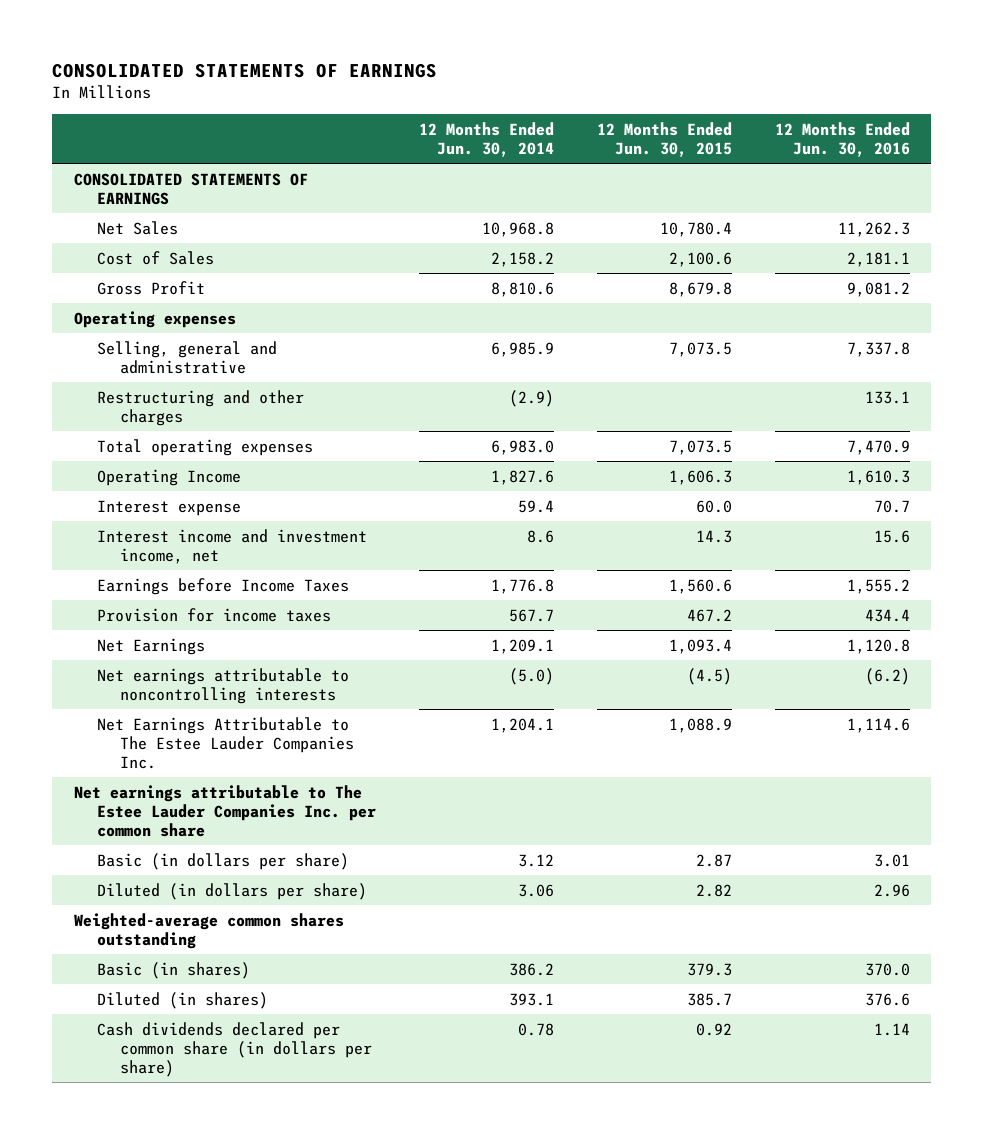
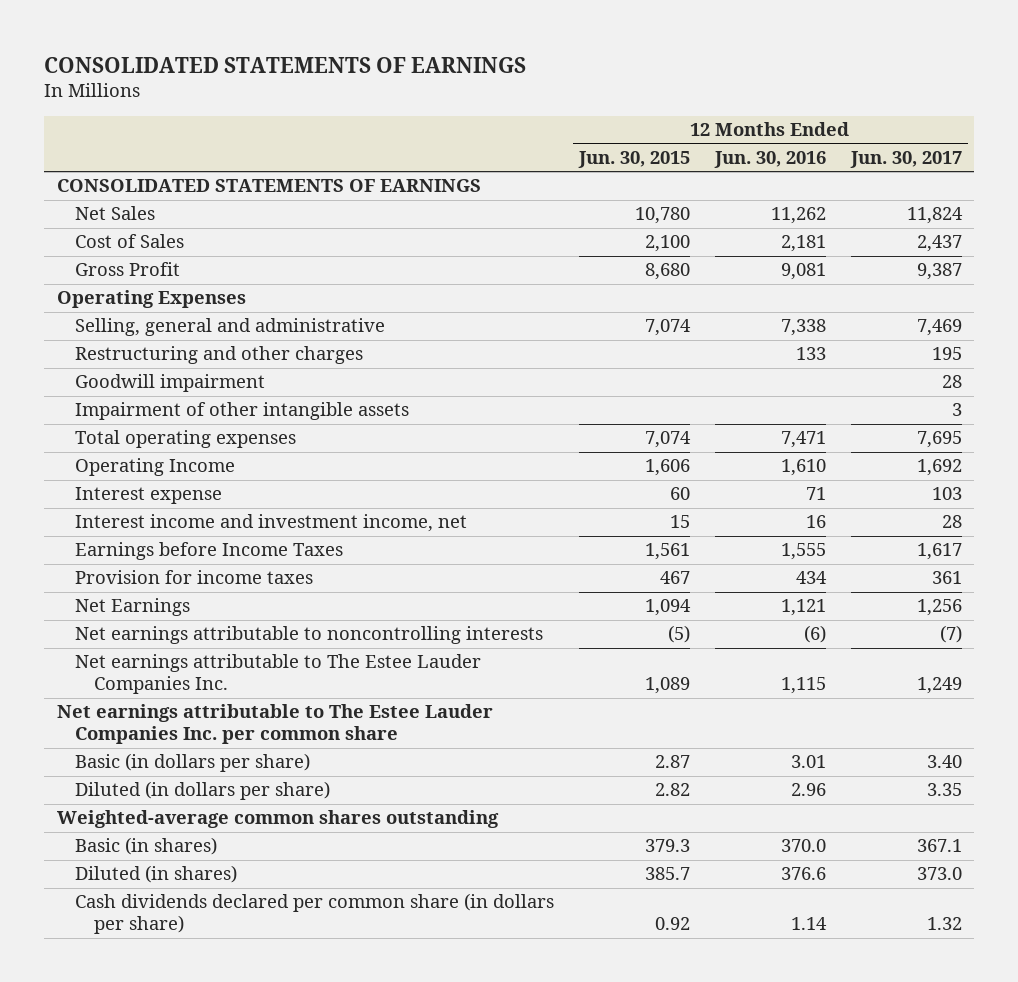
[418,121,554,157] 12 Months Ended Jun. 30, 2014 -> none
none -> [849,150,962,168] Jun. 30, 2017
[659,221,732,237] 10,780.4 -> [635,207,691,225] 10,780
[837,221,910,237] 11,262.3 -> [770,207,826,225] 11,262
[668,251,732,267] 2,100.6 -> [645,235,691,253] 2,100
[846,251,910,267] 2,181.1 -> [780,235,826,253] 2,181
[668,281,732,297] 8,679.8 -> [645,263,691,281] 8,680
[846,281,910,297] 9,081.2 -> [780,263,826,281] 9,081
[73,310,236,328] Operating expenses -> [56,290,246,309] Operating Expenses
[668,341,732,357] 7,073.5 -> [645,319,692,337] 7,074
[846,341,910,357] 7,337.8 -> [780,319,826,337] 7,338
[864,390,910,404] 133.1 -> [795,347,826,361] 133
none -> [75,374,266,393] Goodwill impairment
none -> [75,402,410,421] Impairment of other intangible assets
[668,439,732,455] 7,073.5 -> [645,431,692,449] 7,074
[846,439,910,455] 7,470.9 -> [780,431,826,449] 7,471
[668,469,732,485] 1,606.3 -> [645,459,691,477] 1,606
[846,469,910,485] 1,610.3 -> [780,459,826,477] 1,610
[695,499,732,513] 60.0 -> [670,487,691,501] 60
[873,499,910,513] 70.7 -> [805,487,826,501] 71
[695,529,732,543] 14.3 -> [670,515,691,529] 15
[873,529,910,543] 15.6 -> [805,515,826,529] 16
[668,578,732,594] 1,560.6 -> [645,543,691,561] 1,561
[846,578,910,594] 1,555.2 -> [780,543,826,561] 1,555
[686,608,732,622] 467.2 -> [660,571,691,585] 467
[864,608,910,622] 434.4 -> [795,571,827,585] 434
[668,638,732,654] 1,093.4 -> [645,599,692,617] 1,094
[846,638,910,654] 1,120.8 -> [780,599,826,617] 1,121
[686,667,732,685] (4.5) -> [668,625,691,644] (5)
[864,667,910,685] (6.2) -> [803,625,826,644] (6)
[96,716,355,769] Net Earnings Attributable to The Estee Lauder Companies Inc. -> [75,654,482,695] Net earnings attributable to The Estee Lauder Companies Inc.
[668,717,732,733] 1,088.9 -> [645,677,691,695] 1,089
[846,717,910,733] 1,114.6 -> [780,677,826,695] 1,115

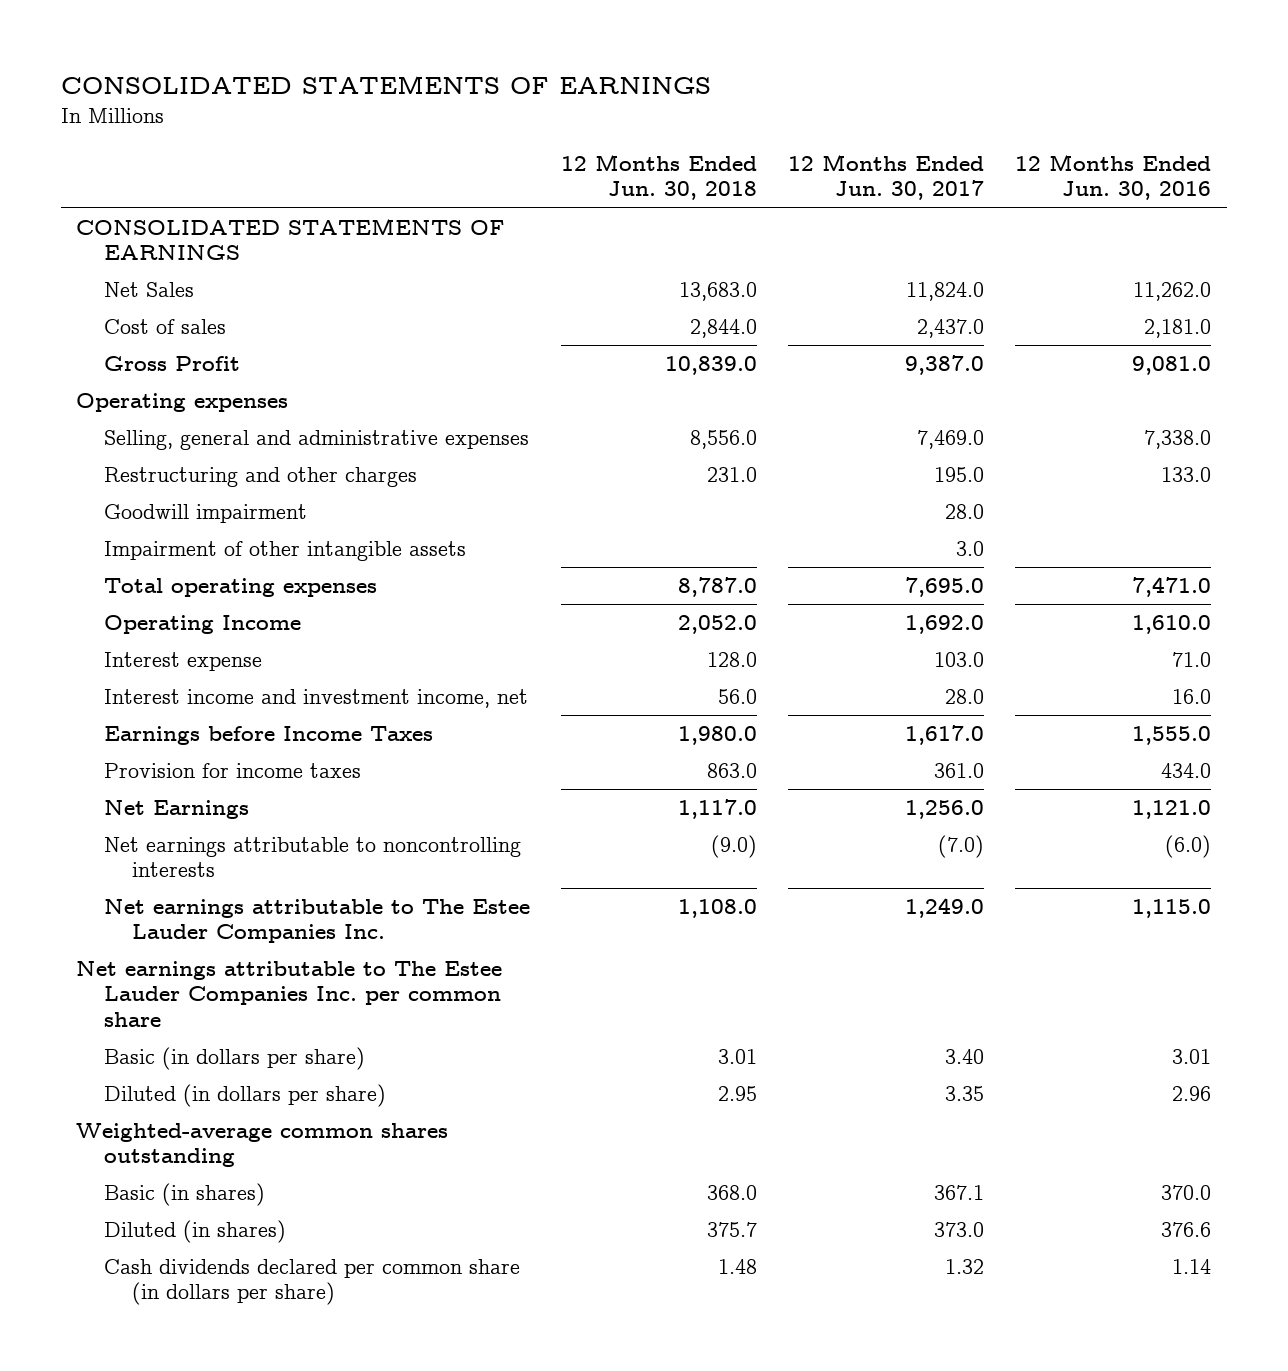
[578,150,691,168] Jun. 30, 2015 -> none
none -> [561,154,758,201] 12 Months Ended Jun. 30, 2018
[770,207,826,225] 11,262 -> [1133,282,1212,302] 11,262.0
[906,207,963,225] 11,824 -> [906,282,985,302] 11,824.0
[75,234,185,249] Cost of Sales -> [104,319,227,335] Cost of sales
[780,235,826,253] 2,181 -> [1144,319,1212,339] 2,181.0
[916,235,962,253] 2,437 -> [917,319,985,339] 2,437.0
[780,263,826,281] 9,081 -> [1132,356,1212,376] 9,081.0
[916,263,962,281] 9,387 -> [905,355,985,376] 9,387.0
[56,290,246,309] Operating Expenses -> [76,393,289,413] Operating expenses
[75,318,386,337] Selling, general and administrative -> [104,430,530,451] Selling, general and administrative expenses
[780,319,826,337] 7,338 -> [1144,430,1212,450] 7,338.0
[916,319,962,337] 7,469 -> [917,430,985,450] 7,469.0
[795,347,826,361] 133 -> [1161,467,1212,483] 133.0
[931,347,962,361] 195 -> [934,467,985,483] 195.0
[941,375,962,389] 28 -> [945,504,985,520] 28.0
[951,403,962,417] 3 -> [956,541,985,557] 3.0
[780,431,826,449] 7,471 -> [1132,577,1212,598] 7,471.0
[916,431,962,449] 7,695 -> [905,577,985,598] 7,695.0
[780,459,826,477] 1,610 -> [1132,615,1212,635] 1,610.0
[916,459,962,477] 1,692 -> [905,615,985,635] 1,692.0
[805,487,826,501] 71 -> [1172,652,1212,668] 71.0
[931,487,962,501] 103 -> [934,652,985,668] 103.0
[805,515,826,529] 16 -> [1172,689,1212,705] 16.0
[941,515,962,529] 28 -> [945,689,985,705] 28.0
[780,543,826,561] 1,555 -> [1132,726,1212,746] 1,555.0
[916,543,962,561] 1,617 -> [905,725,985,746] 1,617.0
[795,571,827,585] 434 -> [1161,763,1212,779] 434.0
[931,571,962,585] 361 -> [934,763,985,779] 361.0
[780,599,826,617] 1,121 -> [1132,800,1212,820] 1,121.0
[916,599,962,617] 1,256 -> [905,800,985,820] 1,256.0
[803,625,826,644] (6) -> [1165,835,1212,859] (6.0)
[939,625,962,644] (7) -> [938,835,985,859] (7.0)
[780,677,826,695] 1,115 -> [1132,899,1212,919] 1,115.0
[916,677,962,695] 1,249 -> [905,898,985,919] 1,249.0

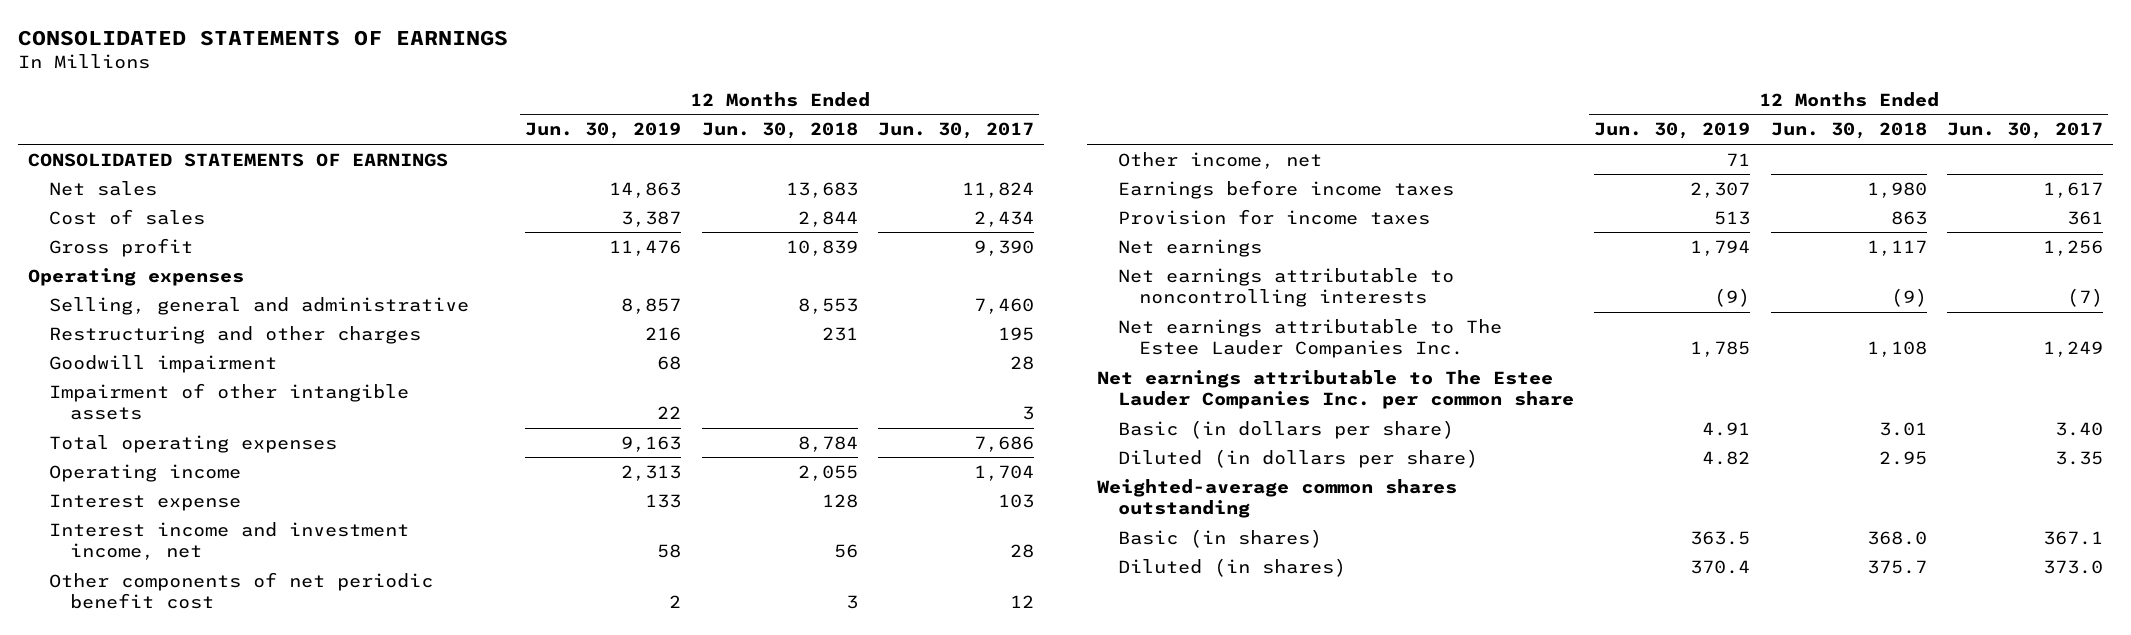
[1015,154,1212,201] 12 Months Ended Jun. 30, 2016 -> none
none -> [525,122,682,140] Jun. 30, 2019
[104,282,195,298] Net Sales -> [48,180,157,196] Net sales
[679,282,758,302] 13,683.0 -> [785,181,858,198] 13,683
[906,282,985,302] 11,824.0 -> [961,181,1034,198] 11,824
[690,319,758,339] 2,844.0 -> [797,210,858,227] 2,844
[917,319,985,339] 2,437.0 -> [973,210,1034,227] 2,434
[104,356,241,372] Gross Profit -> [48,237,193,257] Gross profit
[665,356,758,376] 10,839.0 -> [785,239,858,256] 10,839
[905,355,985,376] 9,387.0 -> [973,239,1034,256] 9,390
[104,430,530,451] Selling, general and administrative expenses -> [48,296,469,315] Selling, general and administrative
[690,430,758,450] 8,556.0 -> [797,297,858,314] 8,553
[917,430,985,450] 7,469.0 -> [973,297,1034,314] 7,460
[707,467,758,483] 231.0 -> [821,326,858,341] 231
[934,467,985,483] 195.0 -> [997,326,1034,341] 195
[945,504,985,520] 28.0 -> [1009,355,1034,370] 28
[956,541,985,557] 3.0 -> [1021,406,1034,421] 3
[678,577,758,598] 8,787.0 -> [797,435,858,452] 8,784
[905,577,985,598] 7,695.0 -> [973,435,1034,452] 7,686
[104,615,302,635] Operating Income -> [48,463,241,482] Operating income
[678,615,758,635] 2,052.0 -> [797,464,858,481] 2,055
[905,615,985,635] 1,692.0 -> [973,464,1034,481] 1,704
[707,652,758,668] 128.0 -> [821,493,858,508] 128
[934,652,985,668] 103.0 -> [997,493,1034,508] 103
[718,689,758,705] 56.0 -> [833,544,858,559] 56
[945,689,985,705] 28.0 -> [1009,544,1034,559] 28
none -> [48,571,433,610] Other components of net periodic benefit cost
none -> [1118,151,1323,169] Other income, net
[104,726,434,746] Earnings before Income Taxes -> [1118,179,1455,199] Earnings before income taxes
[678,726,758,746] 1,980.0 -> [1866,181,1927,198] 1,980
[905,725,985,746] 1,617.0 -> [2043,181,2104,198] 1,617
[707,763,758,779] 863.0 -> [1890,210,1927,225] 863
[934,763,985,779] 361.0 -> [2067,210,2104,225] 361
[104,800,250,820] Net Earnings -> [1118,238,1263,257] Net earnings
[678,799,758,820] 1,117.0 -> [1866,239,1927,256] 1,117
[905,800,985,820] 1,256.0 -> [2043,239,2104,256] 1,256
[711,835,758,859] (9.0) -> [1890,288,1927,308] (9)
[938,835,985,859] (7.0) -> [2067,288,2104,308] (7)
[678,899,758,919] 1,108.0 -> [1866,341,1927,358] 1,108
[905,898,985,919] 1,249.0 -> [2043,341,2104,358] 1,249
[104,1259,521,1306] Cash dividends declared per common share (in dollars per share) -> none

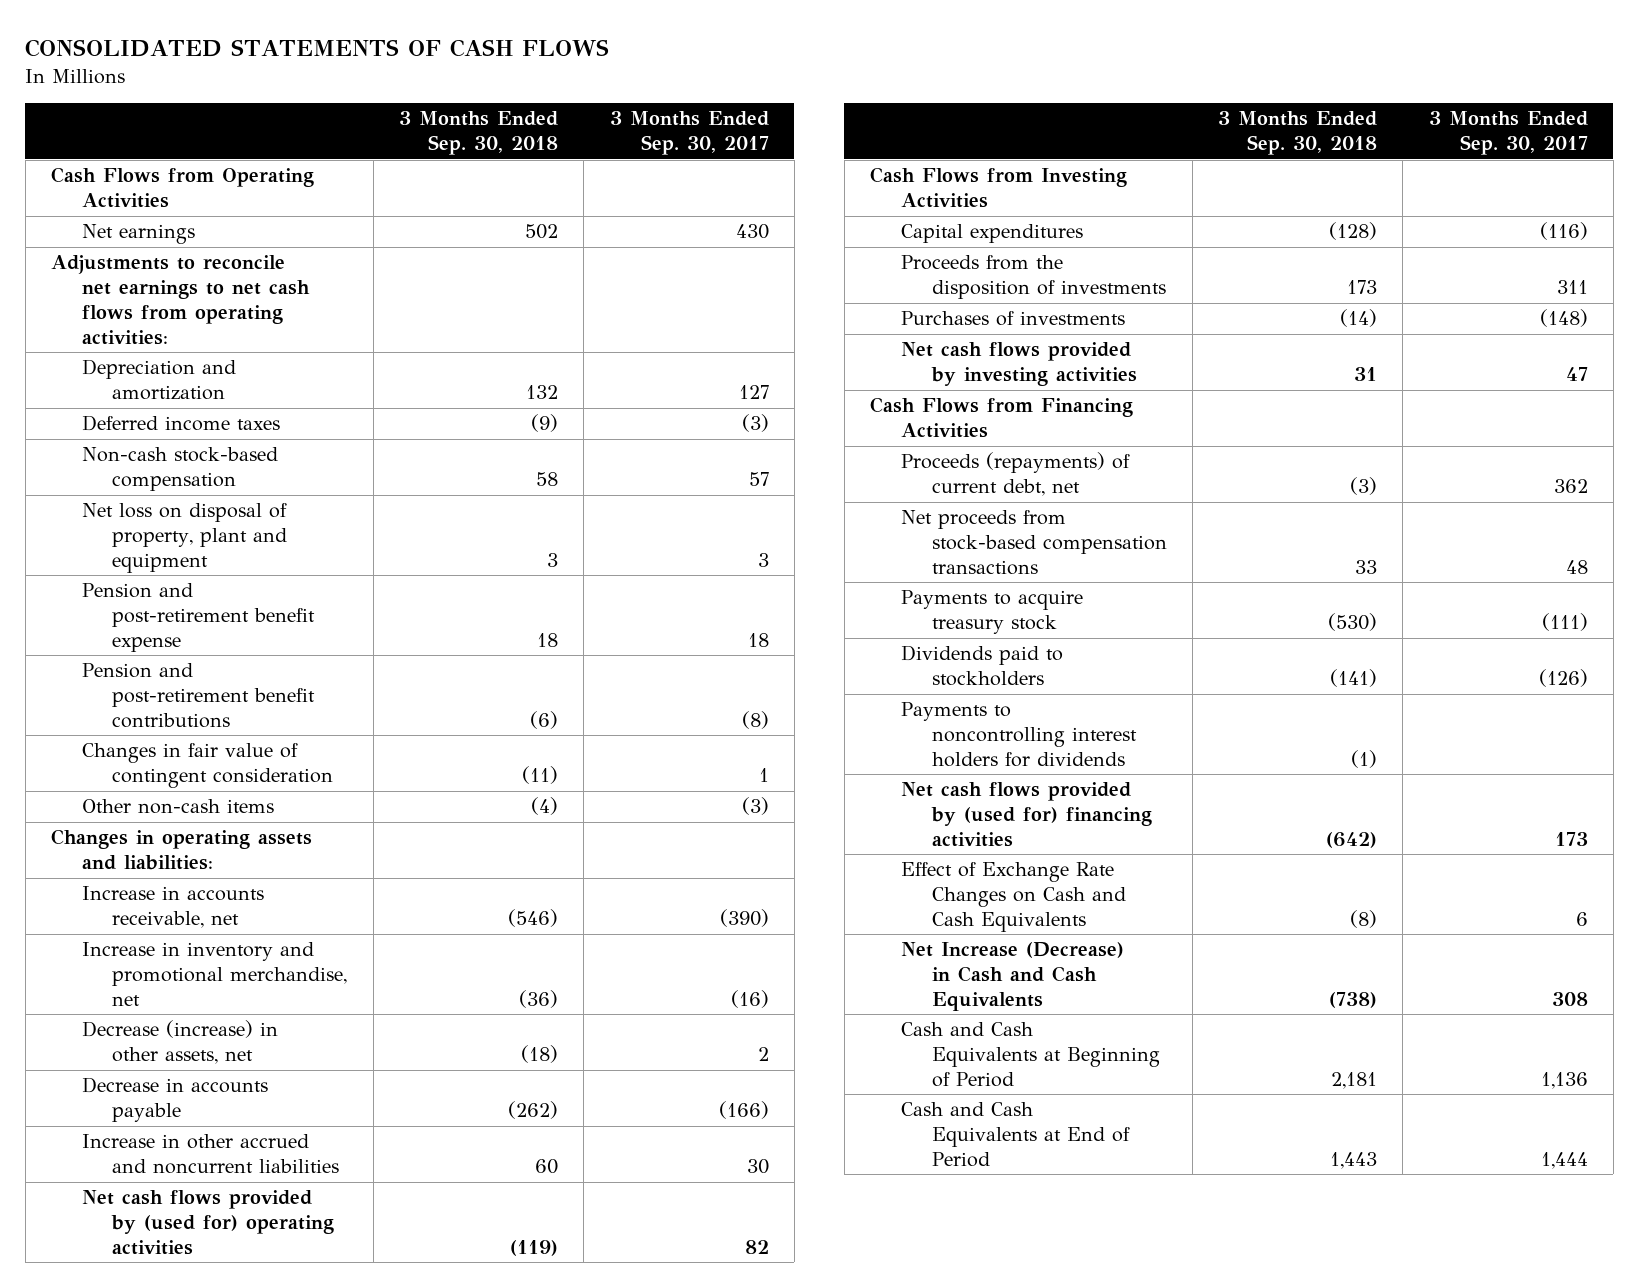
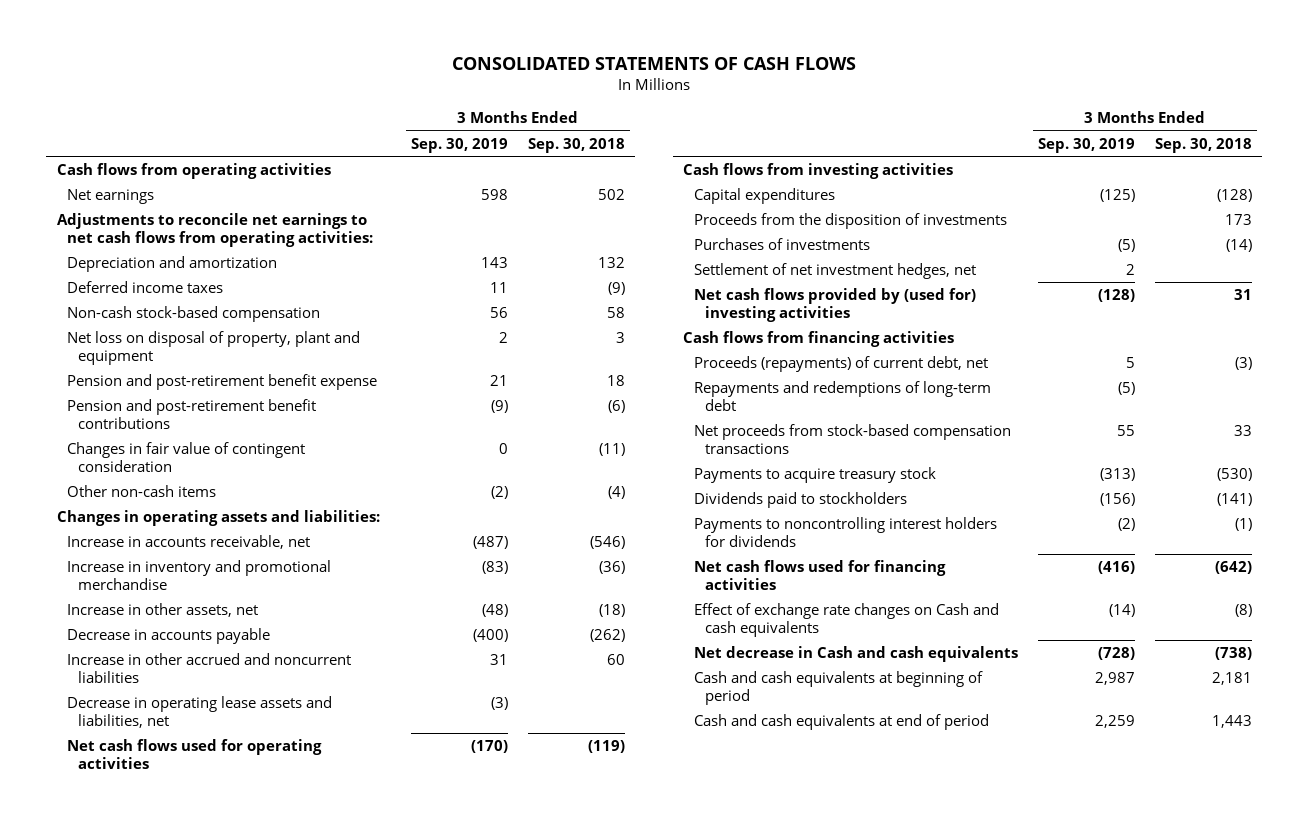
[609,111,769,156] 3 Months Ended Sep. 30, 2017 -> none
none -> [411,137,509,153] Sep. 30, 2019
[50,167,314,209] Cash Flows from Operating Activities -> [56,163,331,180] Cash flows from operating activities
[81,942,348,1006] Increase in inventory and promotional merchandise, net -> [67,560,332,590] Increase in inventory and promotional merchandise
[81,1020,278,1065] Decrease (increase) in other assets, net -> [67,603,259,618] Increase in other assets, net
none -> [67,696,333,728] Decrease in operating lease assets and liabilities, net
[81,1190,335,1255] Net cash flows provided by (used for) operating activities -> [67,739,323,769] Net cash flows used for operating activities
[869,167,1127,209] Cash Flows from Investing Activities -> [683,163,954,180] Cash flows from investing activities
none -> [693,263,976,280] Settlement of net investment hedges, net
[900,342,1137,387] Net cash flows provided by investing activities -> [693,288,976,322] Net cash flows provided by (used for) investing activities
[869,397,1133,439] Cash Flows from Financing Activities -> [683,331,955,348] Cash flows from financing activities
none -> [693,381,991,411] Repayments and redemptions of long-term debt
[900,782,1152,847] Net cash flows provided by (used for) financing activities -> [693,560,946,590] Net cash flows used for financing activities
[900,862,1126,932] Effect of Exchange Rate Changes on Cash and Cash Equivalents -> [693,603,999,637] Effect of exchange rate changes on Cash and cash equivalents
[900,942,1124,1011] Net Increase (Decrease) in Cash and Cash Equivalents -> [693,646,1018,663] Net decrease in Cash and cash equivalents
[900,1022,1160,1087] Cash and Cash Equivalents at Beginning of Period -> [693,671,983,705] Cash and cash equivalents at beginning of period
[900,1102,1130,1167] Cash and Cash Equivalents at End of Period -> [693,714,989,731] Cash and cash equivalents at end of period

